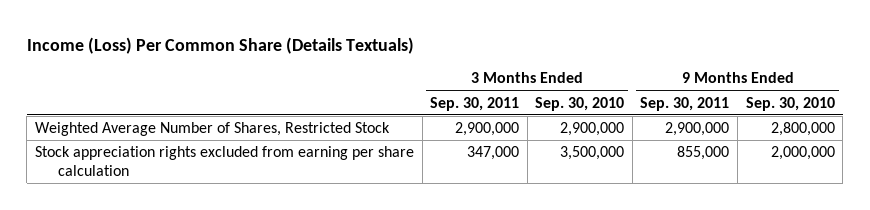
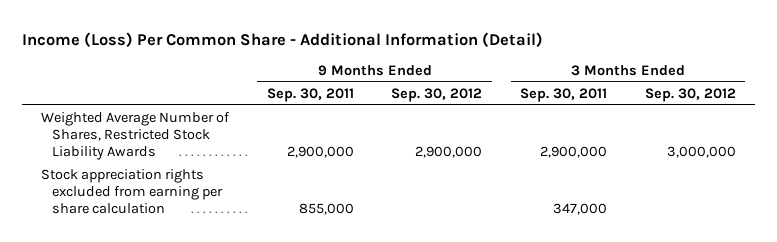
[26,36,414,54] Income (Loss) Per Common Share (Details Textuals) -> [22,31,544,47] Income (Loss) Per Common Share - Additional Information (Detail)
[535,96,625,111] Sep. 30, 2010 -> none
[745,96,835,111] Sep. 30, 2010 -> none
none -> [391,87,483,102] Sep. 30, 2012
none -> [644,87,736,102] Sep. 30, 2012
[35,122,391,137] Weighted Average Number of Shares, Restricted Stock -> [41,111,231,160] Weighted Average Number of Shares, Restricted Stock Liability Awards

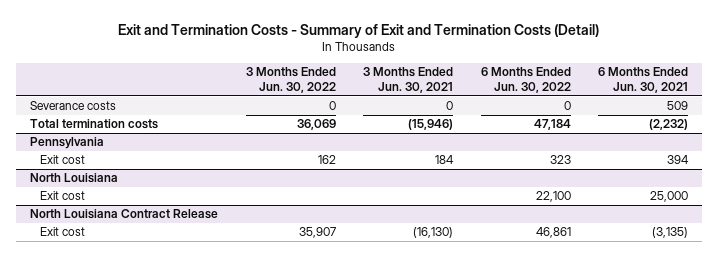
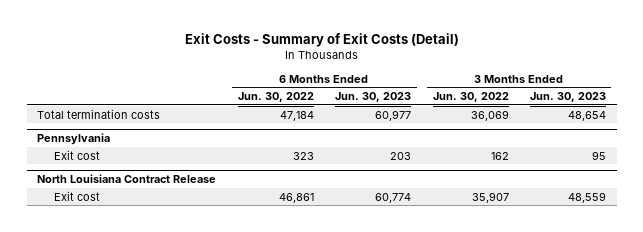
[118,23,600,38] Exit and Termination Costs - Summary of Exit and Termination Costs (Detail) -> [184,32,459,47] Exit Costs - Summary of Exit Costs (Detail)
[363,67,454,94] 3 Months Ended Jun. 30, 2021 -> none
[598,67,689,94] 6 Months Ended Jun. 30, 2021 -> none
none -> [335,91,412,102] Jun. 30, 2023
none -> [529,91,606,102] Jun. 30, 2023
[30,101,117,111] Severance costs -> none
[30,173,119,184] North Louisiana -> none
[39,191,85,201] Exit cost -> none

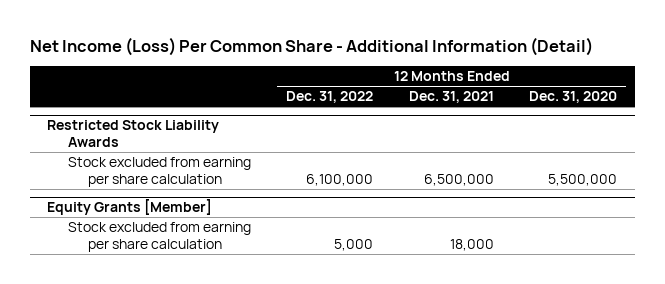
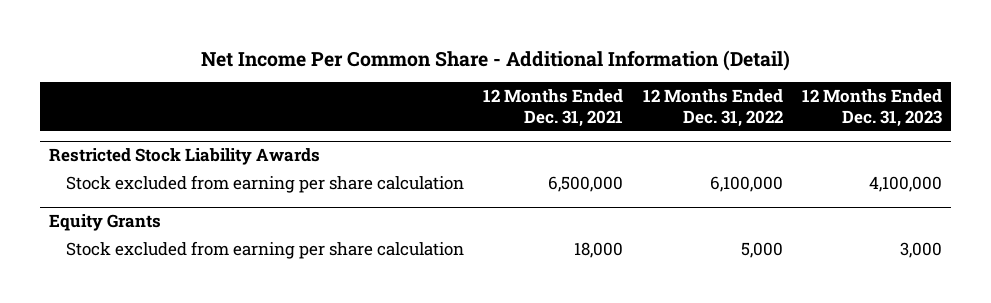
[29,36,593,56] Net Income (Loss) Per Common Share - Additional Information (Detail) -> [200,49,790,71] Net Income Per Common Share - Additional Information (Detail)
[529,91,618,104] Dec. 31, 2020 -> none
none -> [801,89,942,127] 12 Months Ended Dec. 31, 2023
[47,199,213,216] Equity Grants [Member] -> [49,214,162,232] Equity Grants

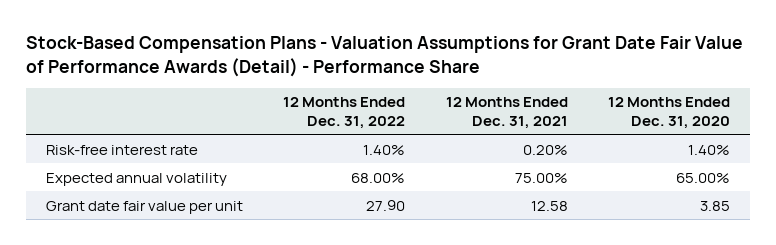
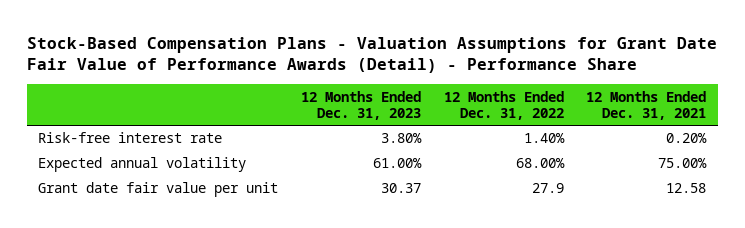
[608,97,731,129] 12 Months Ended Dec. 31, 2020 -> none
none -> [301,90,422,120] 12 Months Ended Dec. 31, 2023
[366,199,406,211] 27.90 -> [531,183,564,194] 27.9

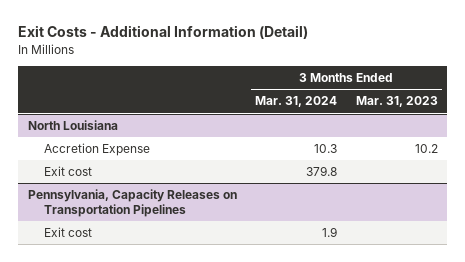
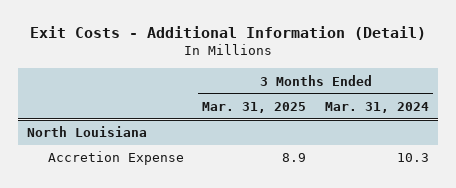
[355,96,438,108] Mar. 31, 2023 -> none
none -> [202,101,307,113] Mar. 31, 2025
[44,166,93,177] Exit cost -> none
[27,189,237,217] Pennsylvania, Capacity Releases on Transportation Pipelines -> none
[44,227,93,238] Exit cost -> none

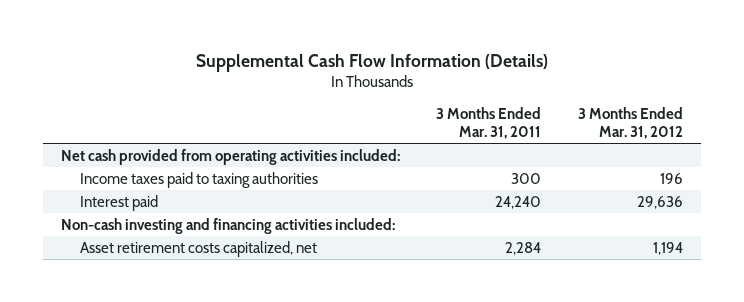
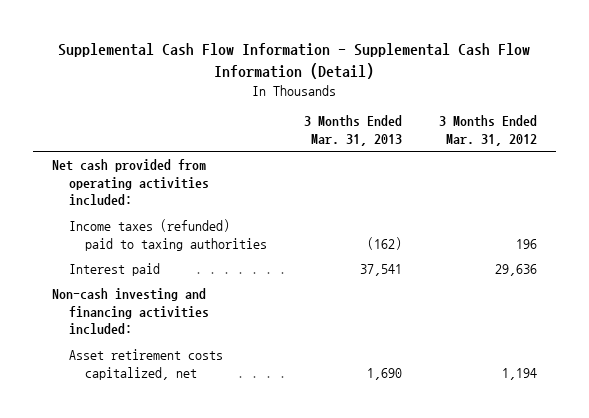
[195,53,548,72] Supplemental Cash Flow Information (Details) -> [58,43,531,79] Supplemental Cash Flow Information - Supplemental Cash Flow Information (Detail)
[436,107,542,140] 3 Months Ended Mar. 31, 2011 -> none
none -> [304,115,403,146] 3 Months Ended Mar. 31, 2013
[79,171,318,188] Income taxes paid to taxing authorities -> [68,218,268,251] Income taxes (refunded) paid to taxing authorities

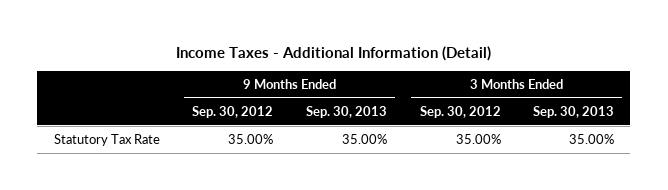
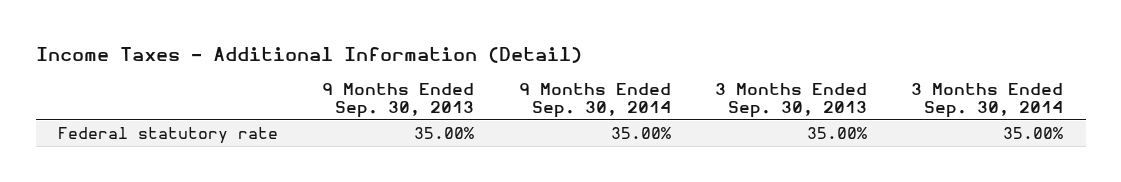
[192,105,274,118] Sep. 30, 2012 -> none
[419,105,501,118] Sep. 30, 2012 -> none
none -> [518,82,671,119] 9 Months Ended Sep. 30, 2014
none -> [911,82,1064,119] 3 Months Ended Sep. 30, 2014
[53,134,160,147] Statutory Tax Rate -> [58,127,279,145] Federal statutory rate

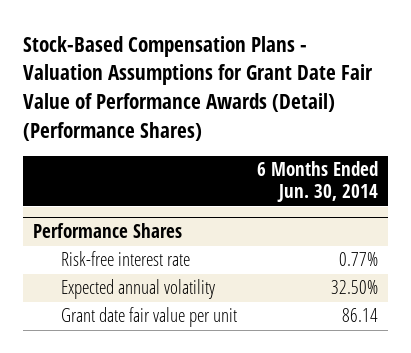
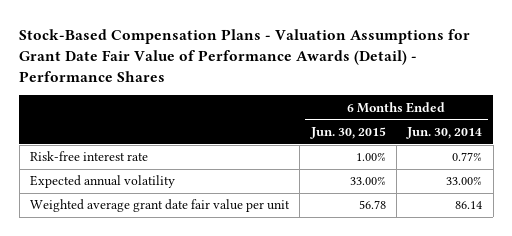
[23,35,374,141] Stock-Based Compensation Plans - Valuation Assumptions for Grant Date Fair Value of Performance Awards (Detail) (Performance Shares) -> [19,29,471,82] Stock-Based Compensation Plans - Valuation Assumptions for Grant Date Fair Value of Performance Awards (Detail) - Performance Shares
none -> [309,126,386,139] Jun. 30, 2015
[33,223,183,239] Performance Shares -> none
[331,280,379,295] 32.50% -> [446,176,483,186] 33.00%
[61,307,238,328] Grant date fair value per unit -> [30,199,291,213] Weighted average grant date fair value per unit

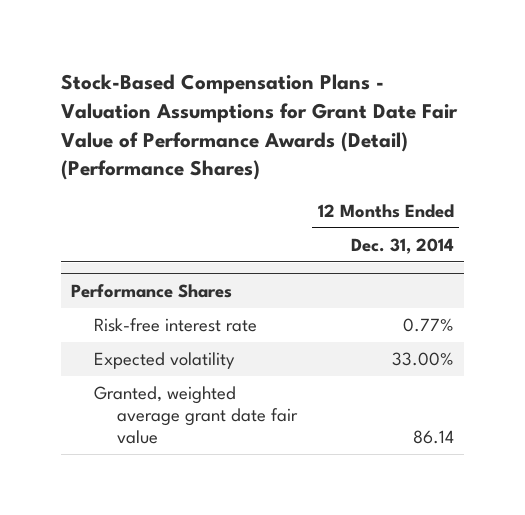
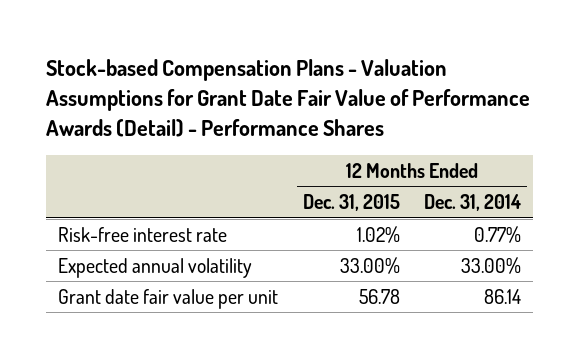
[60,74,458,181] Stock-Based Compensation Plans - Valuation Assumptions for Grant Date Fair Value of Performance Awards (Detail) (Performance Shares) -> [46,59,531,138] Stock-based Compensation Plans - Valuation Assumptions for Grant Date Fair Value of Performance Awards (Detail) - Performance Shares
none -> [302,194,400,212] Dec. 31, 2015
[71,284,233,299] Performance Shares -> none
[93,352,235,370] Expected volatility -> [58,257,253,278] Expected annual volatility
[93,386,298,444] Granted, weighted average grant date fair value -> [58,288,279,309] Grant date fair value per unit

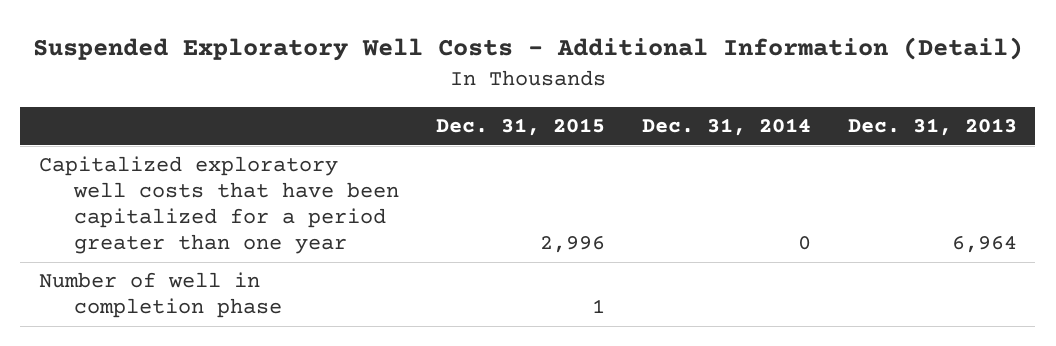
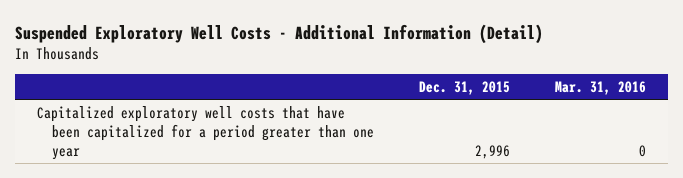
[641,118,811,137] Dec. 31, 2014 -> none
[847,118,1017,137] Dec. 31, 2013 -> none
none -> [554,80,646,95] Mar. 31, 2016
[38,272,283,319] Number of well in completion phase -> none

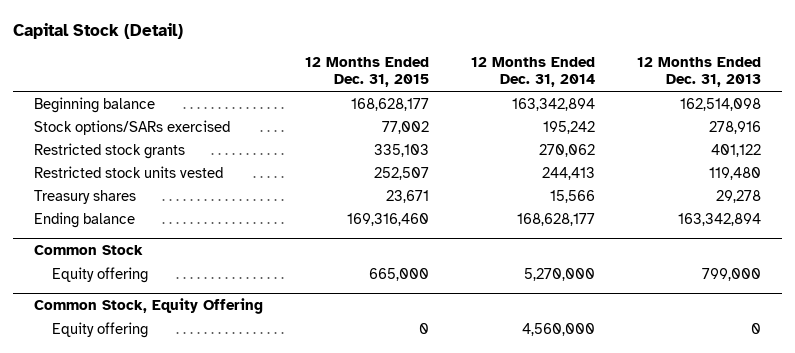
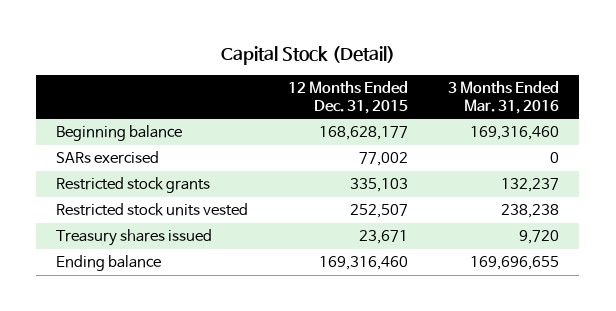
[471,57,596,88] 12 Months Ended Dec. 31, 2014 -> none
[637,57,762,88] 12 Months Ended Dec. 31, 2013 -> none
none -> [448,81,560,115] 3 Months Ended Mar. 31, 2016
[34,119,231,135] Stock options/SARs exercised -> [56,151,160,165] SARs exercised
[34,189,137,204] Treasury shares -> [56,229,213,247] Treasury shares issued
[34,245,144,256] Common Stock -> none
[51,266,148,283] Equity offering -> none
[34,298,264,315] Common Stock, Equity Offering -> none
[51,321,148,338] Equity offering -> none

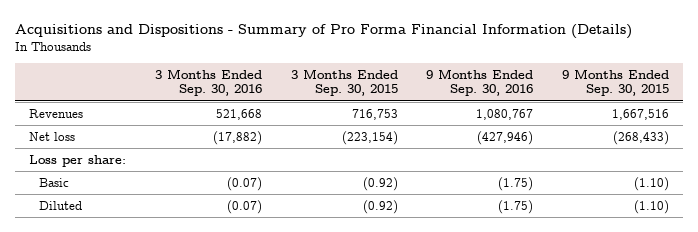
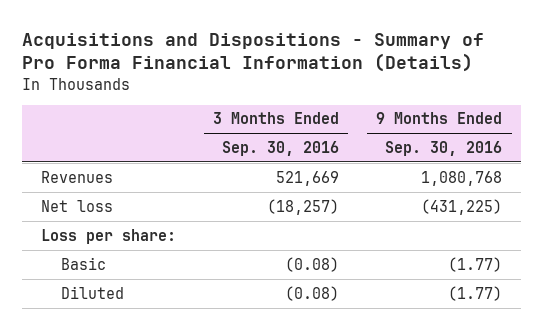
[290,68,398,97] 3 Months Ended Sep. 30, 2015 -> none
[561,68,669,97] 9 Months Ended Sep. 30, 2015 -> none
[216,108,263,120] 521,668 -> [276,170,340,186] 521,669
[476,108,534,120] 1,080,767 -> [421,170,503,186] 1,080,768
[213,130,263,145] (17,882) -> [267,198,340,215] (18,257)
[477,130,534,145] (427,946) -> [421,198,503,215] (431,225)
[227,176,263,191] (0.07) -> [285,256,340,272] (0.08)
[498,176,534,191] (1.75) -> [448,256,503,272] (1.77)
[227,199,263,214] (0.07) -> [285,285,340,301] (0.08)
[498,199,534,214] (1.75) -> [448,285,503,301] (1.77)

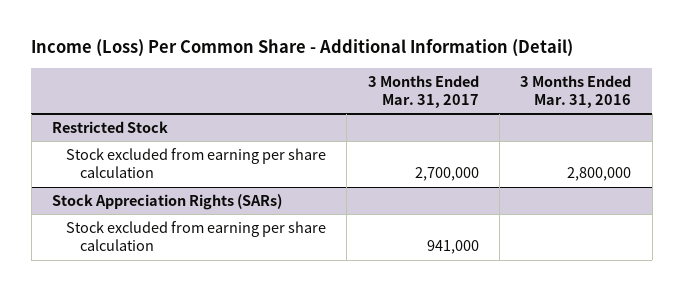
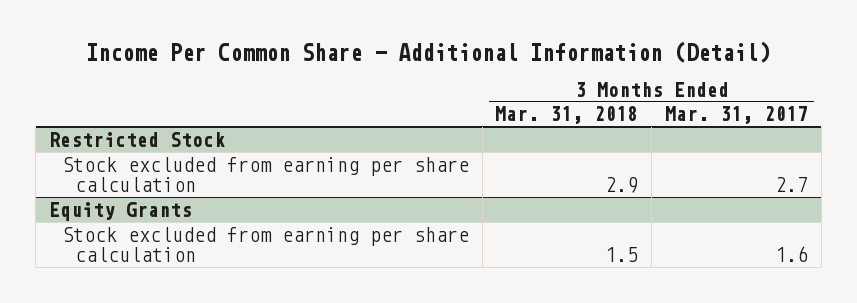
[31,39,574,58] Income (Loss) Per Common Share - Additional Information (Detail) -> [86,40,771,63] Income Per Common Share - Additional Information (Detail)
[520,74,632,108] 3 Months Ended Mar. 31, 2016 -> none
none -> [495,106,639,125] Mar. 31, 2018
[52,193,283,210] Stock Appreciation Rights (SARs) -> none
[414,167,479,182] 2,700,000 -> [774,176,808,192] 2.7
none -> [48,201,192,221] Equity Grants
[426,240,479,255] 941,000 -> [774,245,808,262] 1.6

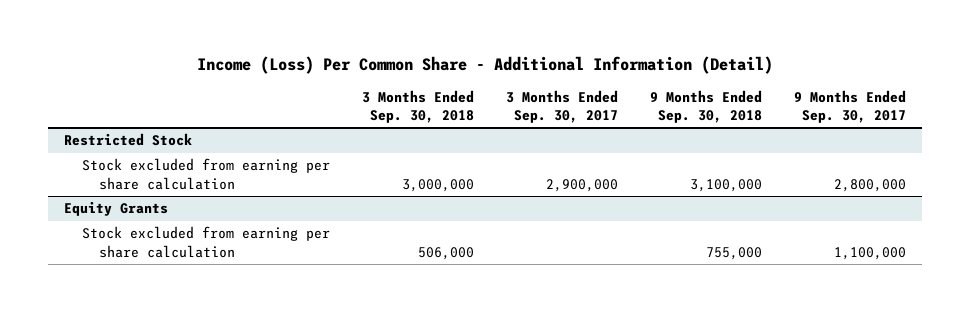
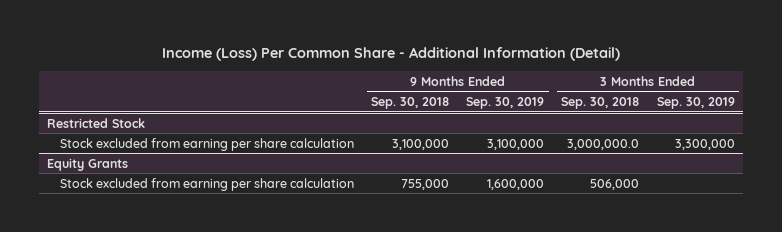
[505,89,618,123] 3 Months Ended Sep. 30, 2017 -> none
[793,89,906,123] 9 Months Ended Sep. 30, 2017 -> none
none -> [466,96,545,109] Sep. 30, 2019
none -> [656,96,735,109] Sep. 30, 2019
[401,178,474,192] 3,000,000 -> [567,138,640,150] 3,000,000.0

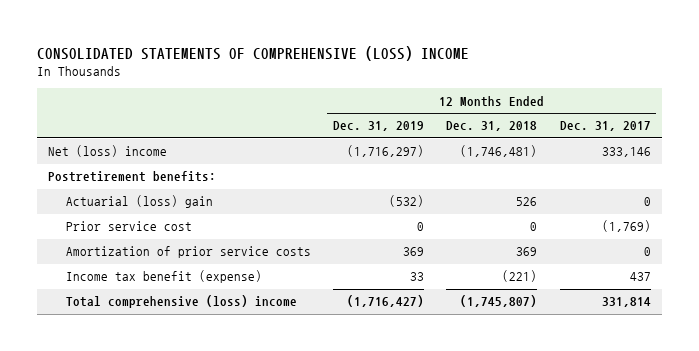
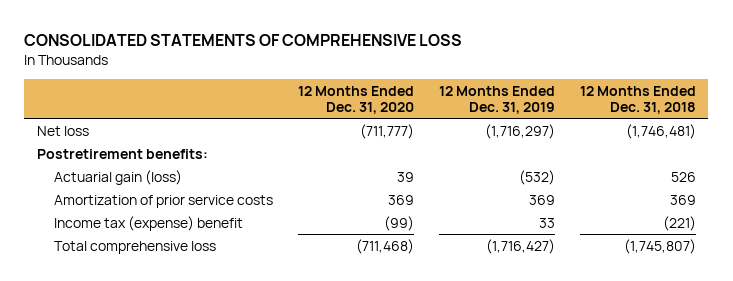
[37,45,470,61] CONSOLIDATED STATEMENTS OF COMPREHENSIVE (LOSS) INCOME -> [24,34,463,47] CONSOLIDATED STATEMENTS OF COMPREHENSIVE LOSS
[559,121,651,132] Dec. 31, 2017 -> none
none -> [298,85,415,115] 12 Months Ended Dec. 31, 2020
[48,145,168,158] Net (loss) income -> [36,125,89,136] Net loss
[65,221,192,232] Prior service cost -> none
[65,195,213,209] Actuarial (loss) gain -> [54,169,183,185] Actuarial gain (loss)
[65,270,262,284] Income tax benefit (expense) -> [54,215,244,231] Income tax (expense) benefit
[65,295,297,309] Total comprehensive (loss) income -> [54,240,217,254] Total comprehensive loss

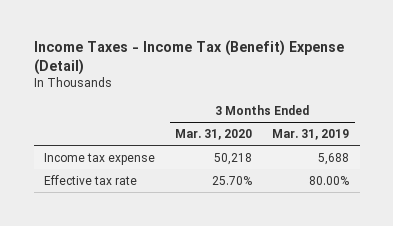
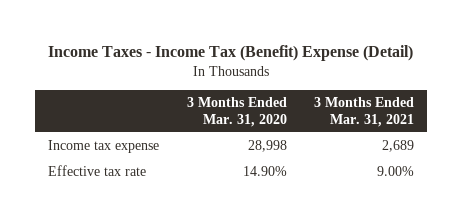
[272,129,350,141] Mar. 31, 2019 -> none
none -> [313,97,414,127] 3 Months Ended Mar. 31, 2021
[214,152,253,165] 50,218 -> [247,140,287,153] 28,998
[212,175,253,185] 25.70% -> [242,166,287,177] 14.90%

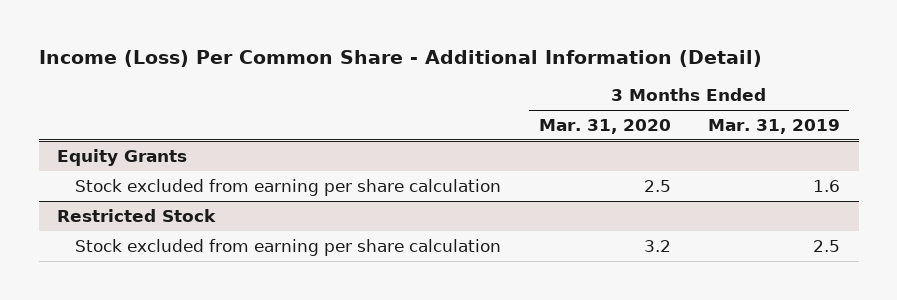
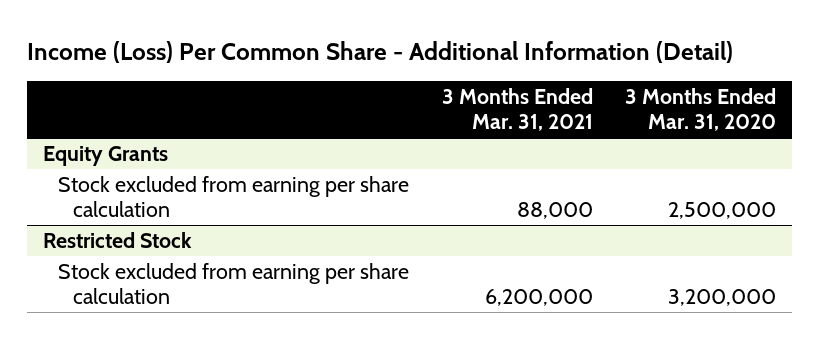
[708,119,841,135] Mar. 31, 2019 -> none
none -> [441,88,593,132] 3 Months Ended Mar. 31, 2021
[643,179,671,192] 2.5 -> [668,201,777,219] 2,500,000
[643,239,671,252] 3.2 -> [668,288,777,306] 3,200,000

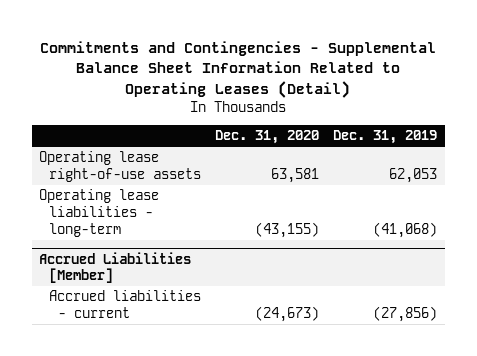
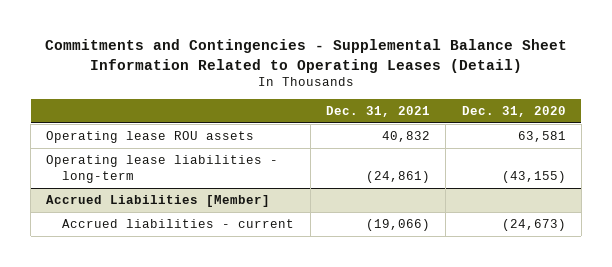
[333,130,438,145] Dec. 31, 2019 -> none
none -> [325,106,430,118] Dec. 31, 2021
[39,151,201,182] Operating lease right-of-use assets -> [46,131,255,144] Operating lease ROU assets

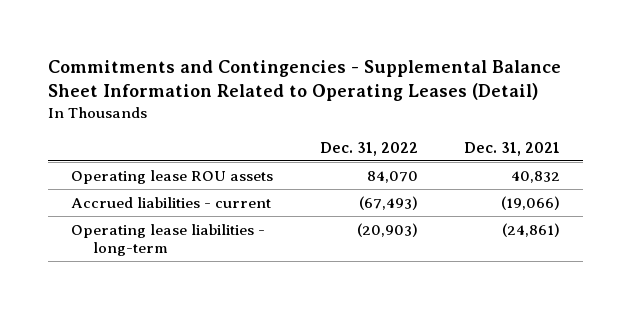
[461,106,566,118] Dec. 31, 2020 -> none
none -> [319,141,418,156] Dec. 31, 2022
[46,195,271,208] Accrued Liabilities [Member] -> none
[46,155,279,183] Operating lease liabilities - long-term -> [71,223,266,257] Operating lease liabilities - long-term

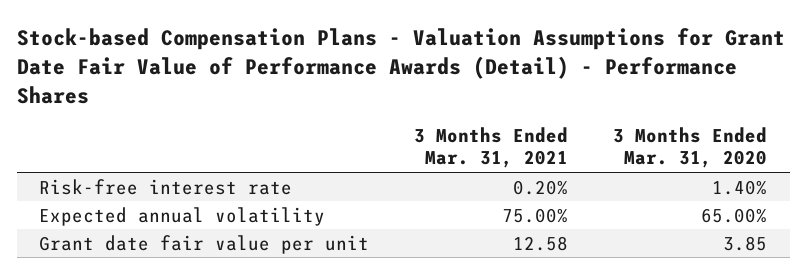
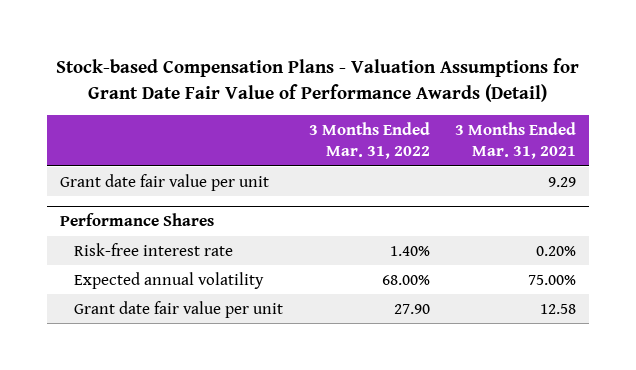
[16,28,785,104] Stock-based Compensation Plans - Valuation Assumptions for Grant Date Fair Value of Performance Awards (Detail) - Performance Shares -> [55,57,579,102] Stock-based Compensation Plans - Valuation Assumptions for Grant Date Fair Value of Performance Awards (Detail)
[613,126,768,169] 3 Months Ended Mar. 31, 2020 -> none
none -> [308,122,430,160] 3 Months Ended Mar. 31, 2022
none -> [59,173,269,191] Grant date fair value per unit
none -> [59,213,214,227] Performance Shares

